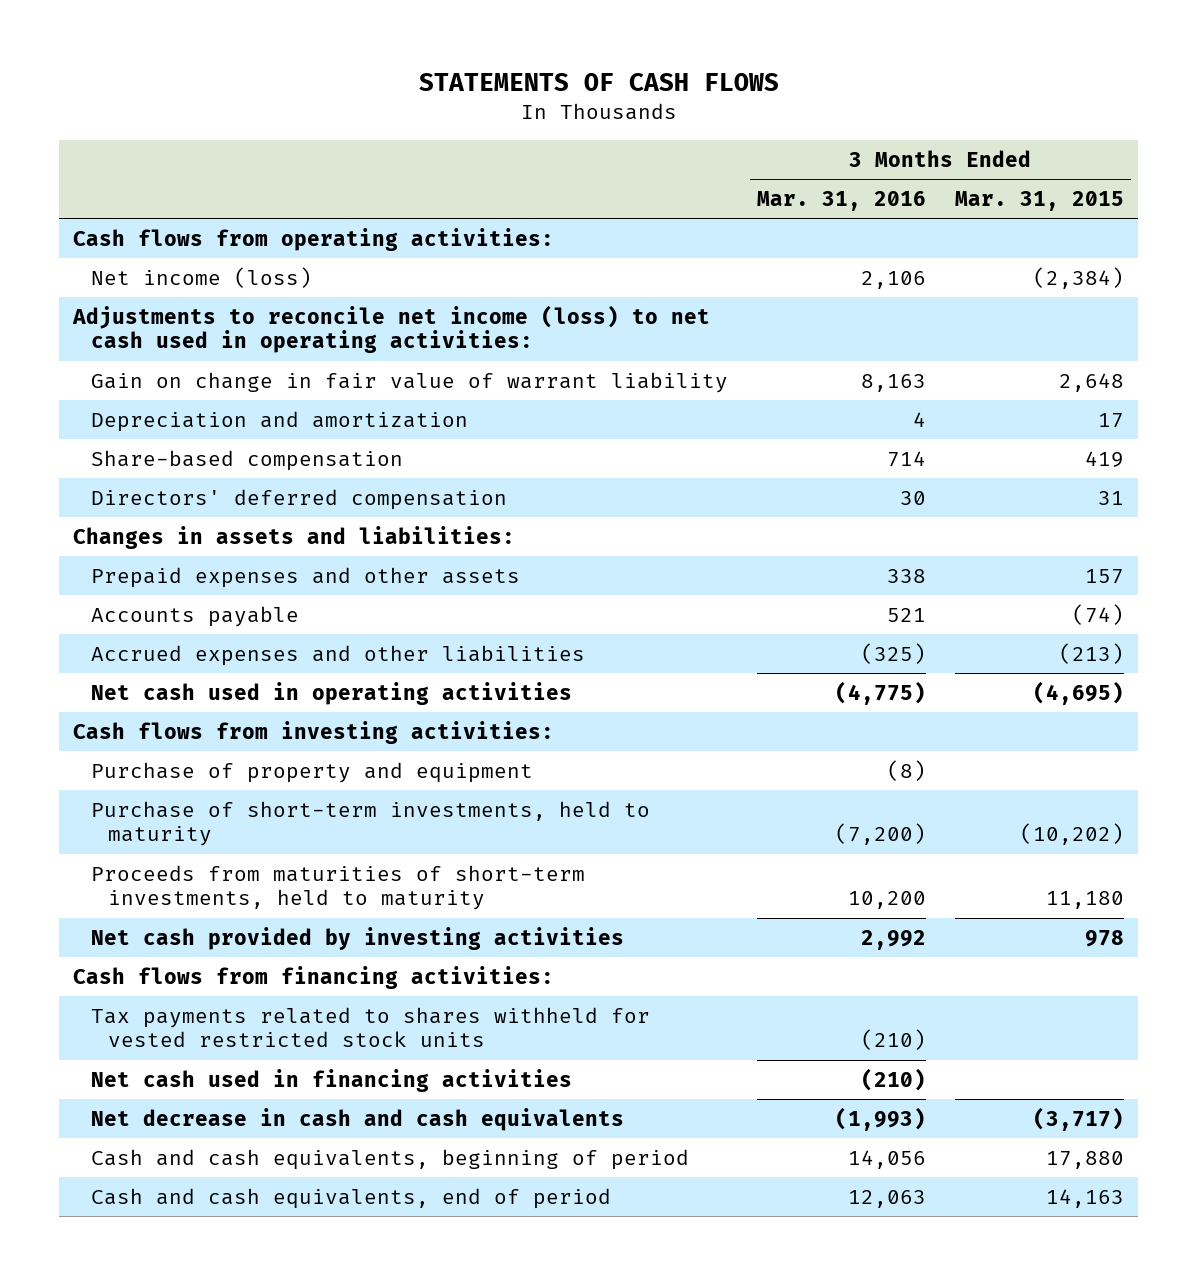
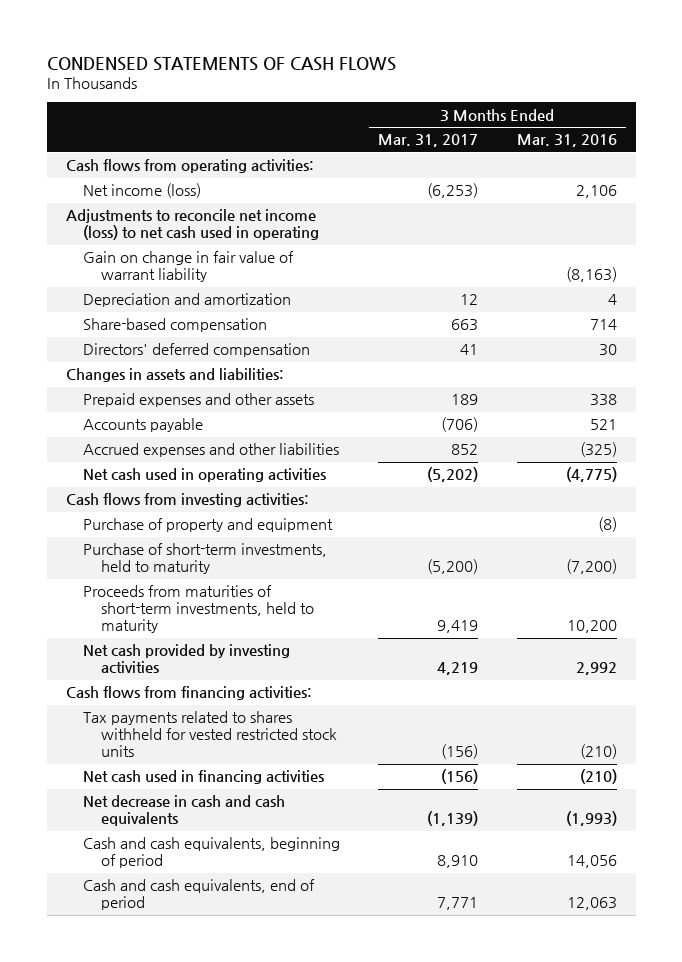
[418,73,779,92] STATEMENTS OF CASH FLOWS -> [46,56,396,71] CONDENSED STATEMENTS OF CASH FLOWS
[954,191,1124,212] Mar. 31, 2015 -> none
none -> [378,134,479,148] Mar. 31, 2017
[72,304,711,354] Adjustments to reconcile net income (loss) to net cash used in operating activities: -> [65,209,320,241] Adjustments to reconcile net income (loss) to net cash used in operating
[860,373,926,392] 8,163 -> [565,267,617,283] (8,163)

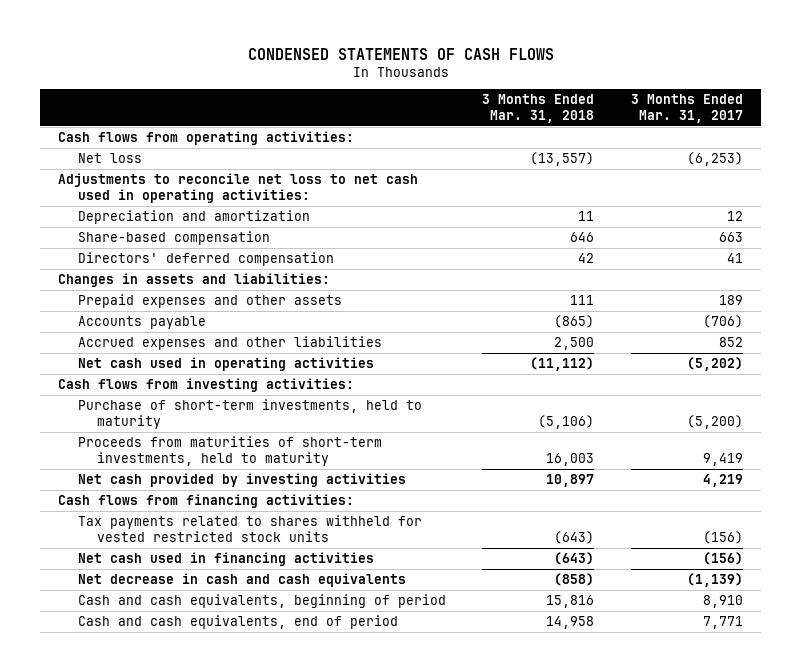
[516,134,617,148] Mar. 31, 2016 -> none
none -> [482,94,595,124] 3 Months Ended Mar. 31, 2018
[83,251,295,283] Gain on change in fair value of warrant liability -> none
[83,183,202,199] Net income (loss) -> [77,152,142,163] Net loss
[65,209,320,241] Adjustments to reconcile net income (loss) to net cash used in operating -> [58,172,419,204] Adjustments to reconcile net loss to net cash used in operating activities:
[83,518,334,533] Purchase of property and equipment -> none

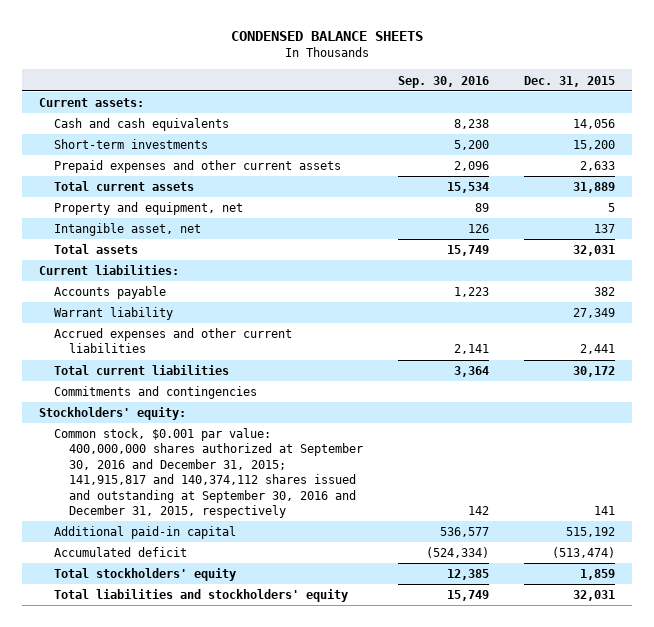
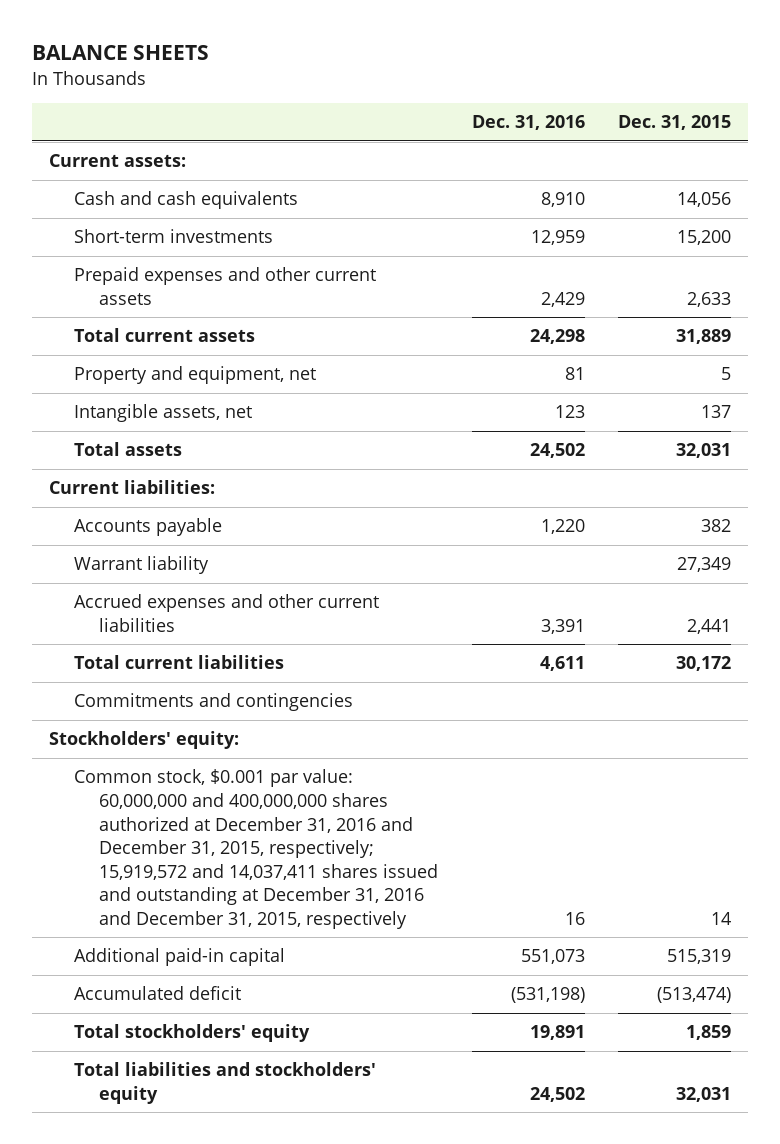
[230,30,423,41] CONDENSED BALANCE SHEETS -> [31,45,209,61] BALANCE SHEETS
[397,75,489,88] Sep. 30, 2016 -> none
none -> [471,115,585,131] Dec. 31, 2016
[53,223,201,237] Intangible asset, net -> [73,404,252,423] Intangible assets, net
[53,428,363,518] Common stock, $0.001 par value: 400,000,000 shares authorized at September 30, 2016 and December 31, 2015; 141,915,817 and 140,374,112 shares issued and outstanding at September 30, 2016 and December 31, 2015, respectively -> [73,769,438,929] Common stock, $0.001 par value: 60,000,000 and 400,000,000 shares authorized at December 31, 2016 and December 31, 2015, respectively; 15,919,572 and 14,037,411 shares issued and outstanding at December 31, 2016 and December 31, 2015, respectively
[593,505,615,515] 141 -> [711,911,732,925] 14
[565,527,615,538] 515,192 -> [667,949,732,965] 515,319

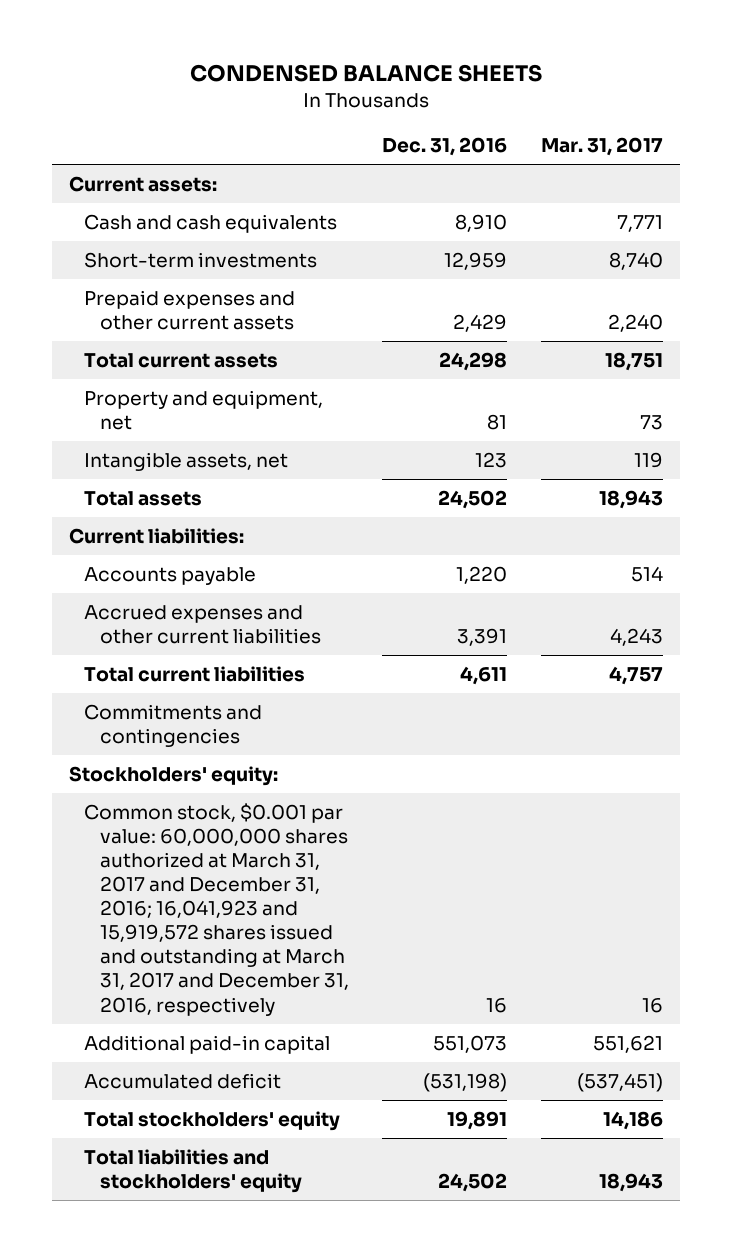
[31,45,209,61] BALANCE SHEETS -> [189,64,542,83] CONDENSED BALANCE SHEETS
[618,115,732,131] Dec. 31, 2015 -> none
none -> [541,136,664,156] Mar. 31, 2017
[73,556,209,575] Warrant liability -> none
[73,769,438,929] Common stock, $0.001 par value: 60,000,000 and 400,000,000 shares authorized at December 31, 2016 and December 31, 2015, respectively; 15,919,572 and 14,037,411 shares issued and outstanding at December 31, 2016 and December 31, 2015, respectively -> [84,803,349,1016] Common stock, $0.001 par value: 60,000,000 shares authorized at March 31, 2017 and December 31, 2016; 16,041,923 and 15,919,572 shares issued and outstanding at March 31, 2017 and December 31, 2016, respectively

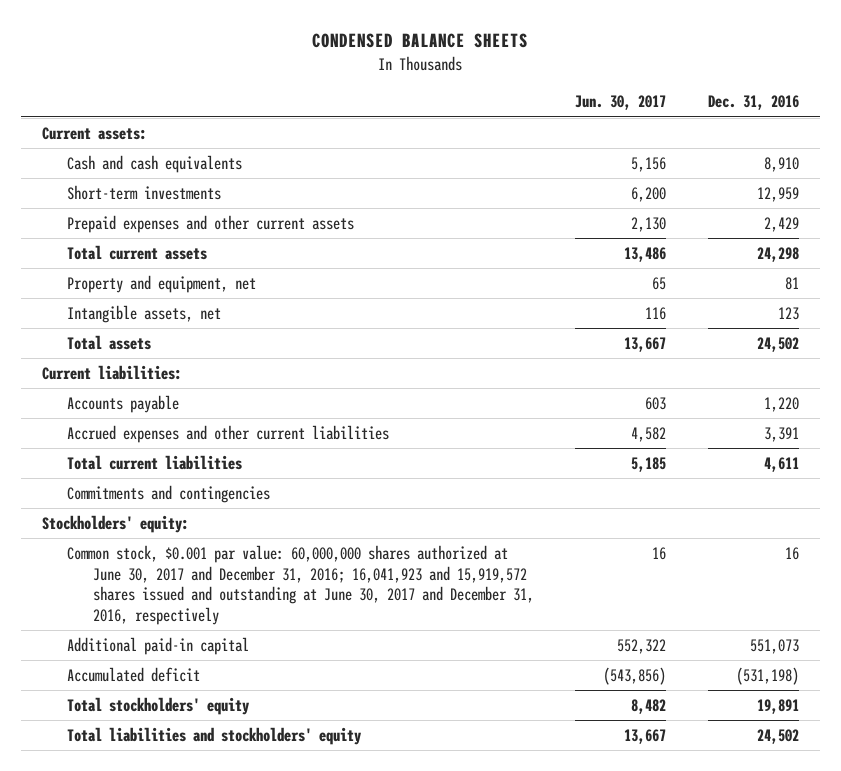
[541,136,664,156] Mar. 31, 2017 -> none
none -> [575,95,667,111] Jun. 30, 2017
[84,803,349,1016] Common stock, $0.001 par value: 60,000,000 shares authorized at March 31, 2017 and December 31, 2016; 16,041,923 and 15,919,572 shares issued and outstanding at March 31, 2017 and December 31, 2016, respectively -> [67,544,534,625] Common stock, $0.001 par value: 60,000,000 shares authorized at June 30, 2017 and December 31, 2016; 16,041,923 and 15,919,572 shares issued and outstanding at June 30, 2017 and December 31, 2016, respectively

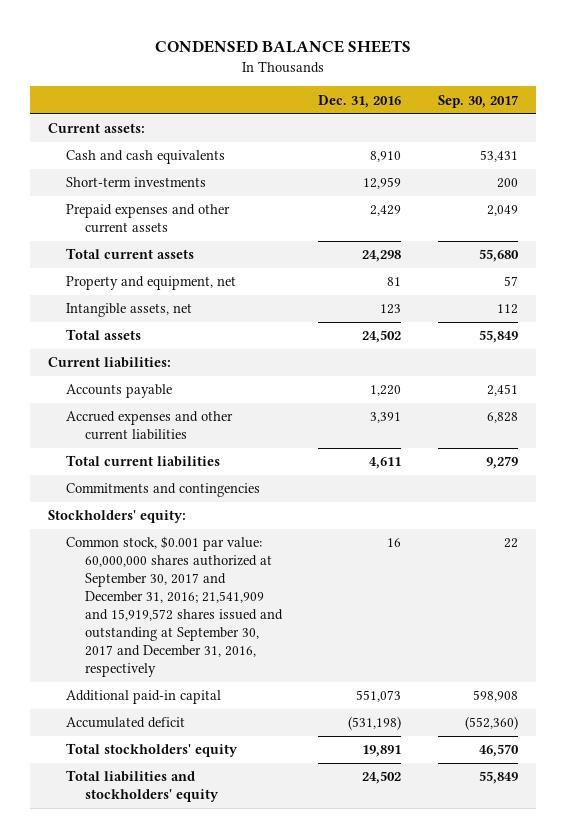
[575,95,667,111] Jun. 30, 2017 -> none
none -> [437,94,518,108] Sep. 30, 2017
[67,544,534,625] Common stock, $0.001 par value: 60,000,000 shares authorized at June 30, 2017 and December 31, 2016; 16,041,923 and 15,919,572 shares issued and outstanding at June 30, 2017 and December 31, 2016, respectively -> [66,536,283,678] Common stock, $0.001 par value: 60,000,000 shares authorized at September 30, 2017 and December 31, 2016; 21,541,909 and 15,919,572 shares issued and outstanding at September 30, 2017 and December 31, 2016, respectively

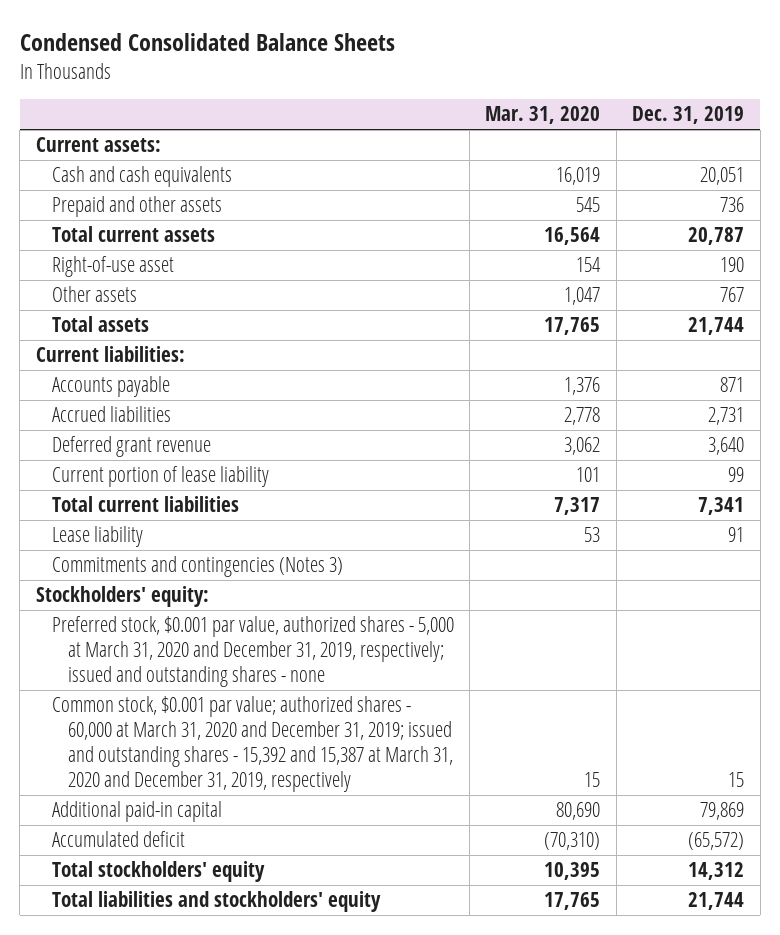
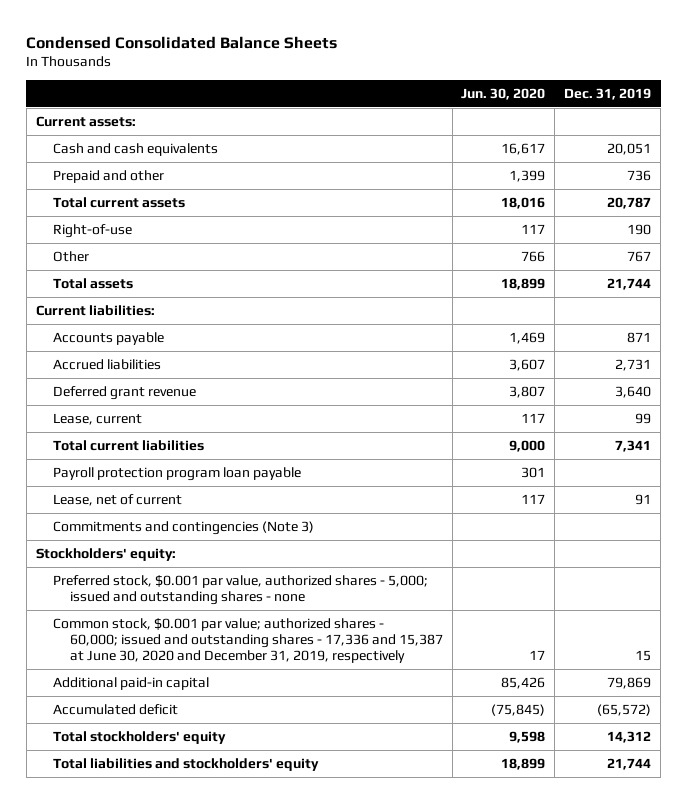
[485,106,601,125] Mar. 31, 2020 -> none
none -> [461,88,546,101] Jun. 30, 2020
[51,196,222,218] Prepaid and other assets -> [52,169,164,183] Prepaid and other
[51,256,174,278] Right-of-use asset -> [52,223,132,238] Right-of-use
[51,286,137,303] Other assets -> [52,250,89,262] Other
[51,466,269,488] Current portion of lease liability -> [52,412,142,425] Lease, current
none -> [52,466,301,481] Payroll protection program loan payable
[51,526,143,548] Lease liability -> [52,493,182,506] Lease, net of current
[51,556,343,578] Commitments and contingencies (Notes 3) -> [52,520,314,535] Commitments and contingencies (Note 3)
[51,616,454,688] Preferred stock, $0.001 par value, authorized shares - 5,000 at March 31, 2020 and December 31, 2019, respectively; issued and outstanding shares - none -> [52,574,428,605] Preferred stock, $0.001 par value, authorized shares - 5,000; issued and outstanding shares - none
[51,696,453,793] Common stock, $0.001 par value; authorized shares - 60,000 at March 31, 2020 and December 31, 2019; issued and outstanding shares - 15,392 and 15,387 at March 31, 2020 and December 31, 2019, respectively -> [52,617,443,663] Common stock, $0.001 par value; authorized shares - 60,000; issued and outstanding shares - 17,336 and 15,387 at June 30, 2020 and December 31, 2019, respectively

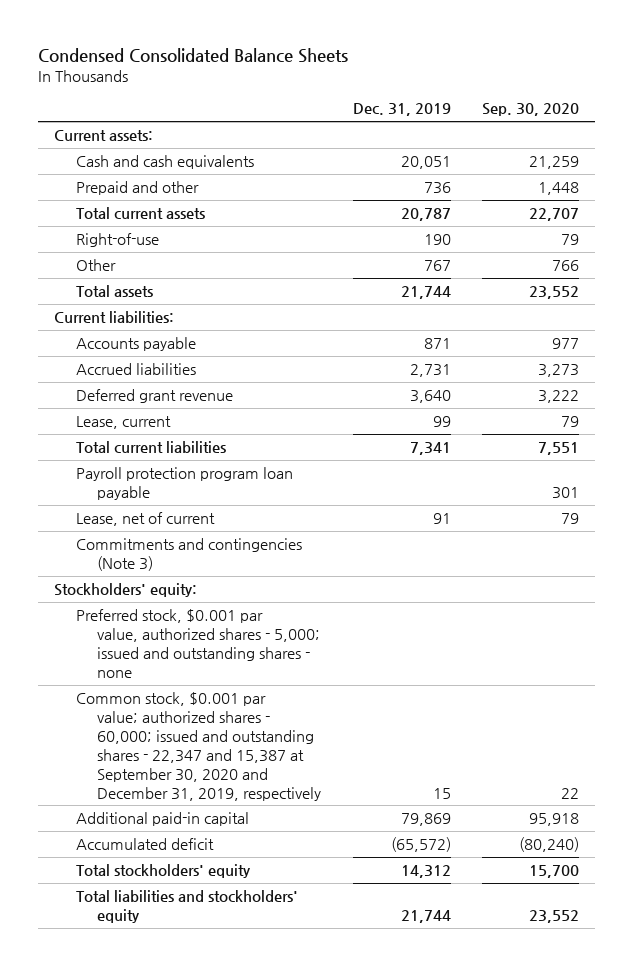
[461,88,546,101] Jun. 30, 2020 -> none
none -> [482,103,580,117] Sep. 30, 2020
[52,617,443,663] Common stock, $0.001 par value; authorized shares - 60,000; issued and outstanding shares - 17,336 and 15,387 at June 30, 2020 and December 31, 2019, respectively -> [75,692,322,801] Common stock, $0.001 par value; authorized shares - 60,000; issued and outstanding shares - 22,347 and 15,387 at September 30, 2020 and December 31, 2019, respectively

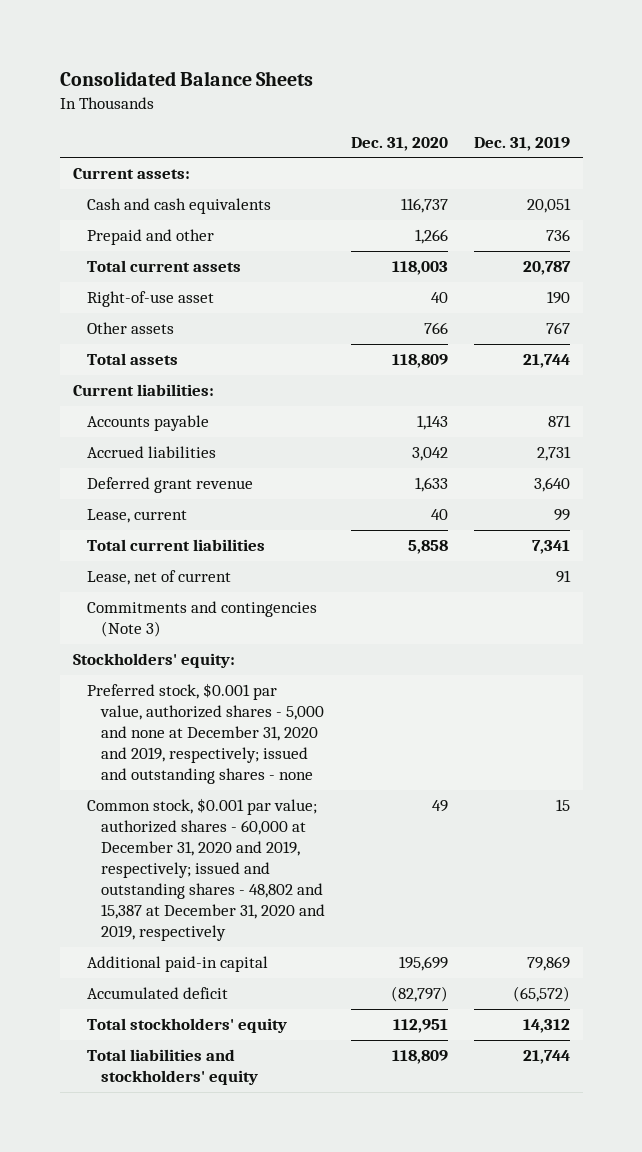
[37,47,348,63] Condensed Consolidated Balance Sheets -> [59,71,313,87] Consolidated Balance Sheets
[482,103,580,117] Sep. 30, 2020 -> none
none -> [350,136,448,151] Dec. 31, 2020
[75,233,159,248] Right-of-use -> [86,291,214,308] Right-of-use asset
[75,259,116,272] Other -> [86,322,174,335] Other assets
[75,467,293,500] Payroll protection program loan payable -> none
[75,609,321,678] Preferred stock, $0.001 par value, authorized shares - 5,000; issued and outstanding shares - none -> [86,683,324,785] Preferred stock, $0.001 par value, authorized shares - 5,000 and none at December 31, 2020 and 2019, respectively; issued and outstanding shares - none
[75,692,322,801] Common stock, $0.001 par value; authorized shares - 60,000; issued and outstanding shares - 22,347 and 15,387 at September 30, 2020 and December 31, 2019, respectively -> [86,798,325,942] Common stock, $0.001 par value; authorized shares - 60,000 at December 31, 2020 and 2019, respectively; issued and outstanding shares - 48,802 and 15,387 at December 31, 2020 and 2019, respectively

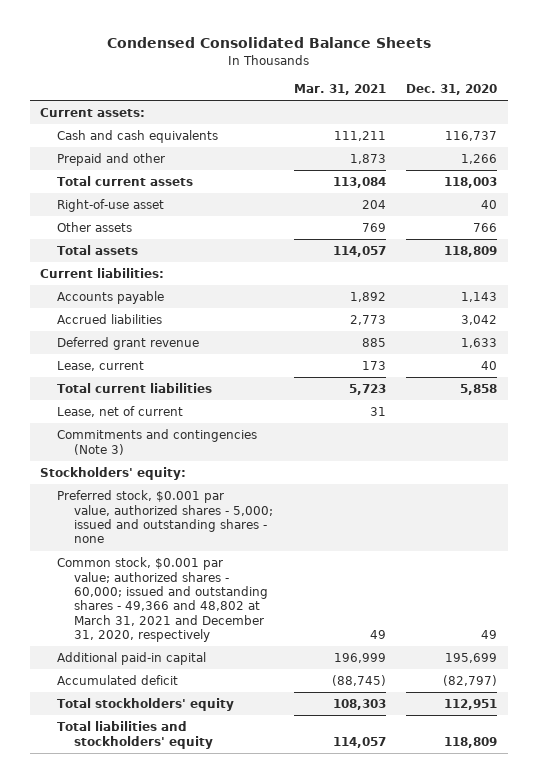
[59,71,313,87] Consolidated Balance Sheets -> [106,37,431,49] Condensed Consolidated Balance Sheets
[473,136,570,151] Dec. 31, 2019 -> none
none -> [293,84,386,96] Mar. 31, 2021
[86,683,324,785] Preferred stock, $0.001 par value, authorized shares - 5,000 and none at December 31, 2020 and 2019, respectively; issued and outstanding shares - none -> [57,490,274,544] Preferred stock, $0.001 par value, authorized shares - 5,000; issued and outstanding shares - none
[86,798,325,942] Common stock, $0.001 par value; authorized shares - 60,000 at December 31, 2020 and 2019, respectively; issued and outstanding shares - 48,802 and 15,387 at December 31, 2020 and 2019, respectively -> [57,557,269,643] Common stock, $0.001 par value; authorized shares - 60,000; issued and outstanding shares - 49,366 and 48,802 at March 31, 2021 and December 31, 2020, respectively

